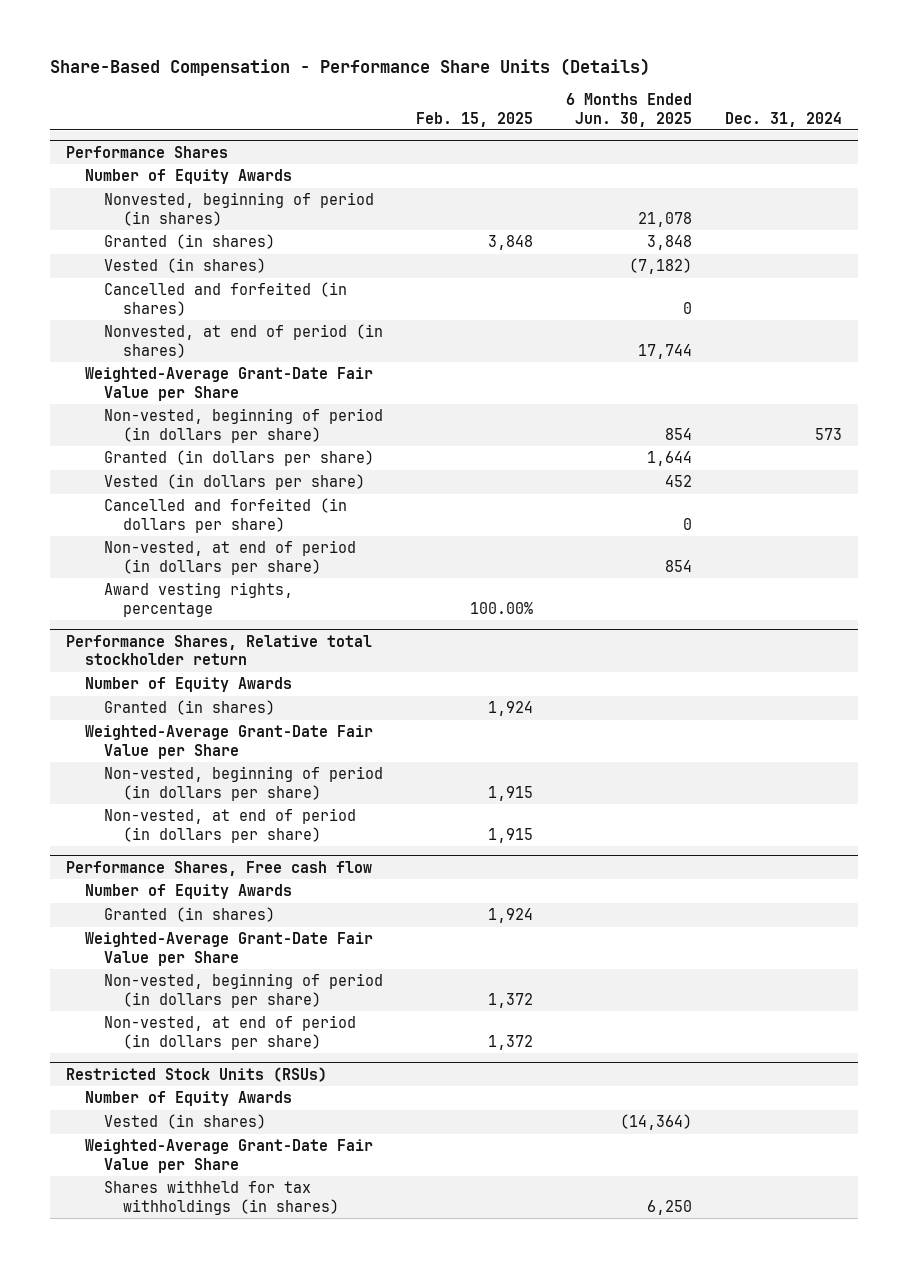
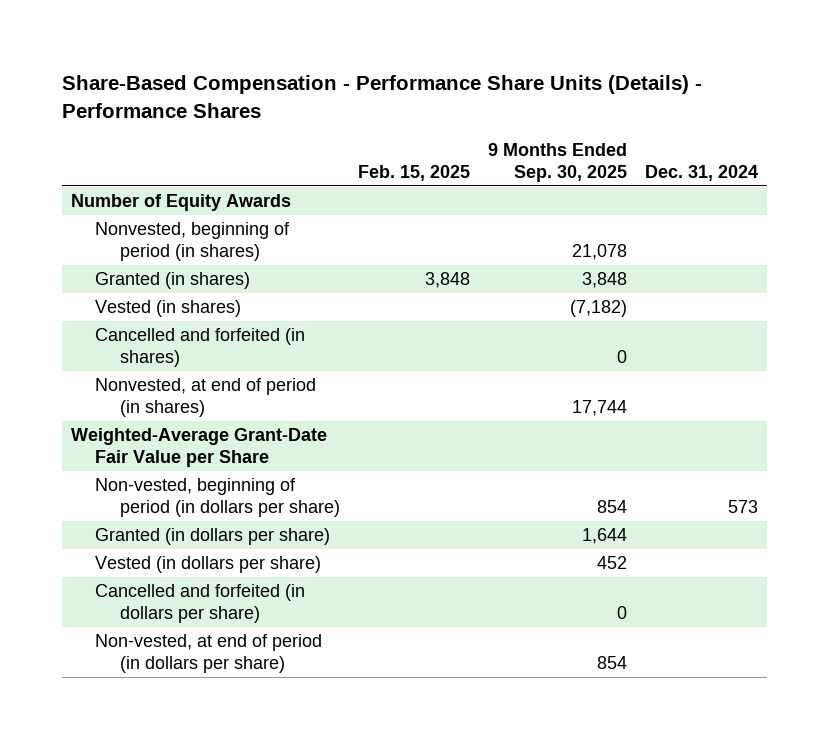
[49,57,650,76] Share-Based Compensation - Performance Share Units (Details) -> [61,74,702,118] Share-Based Compensation - Performance Share Units (Details) - Performance Shares
[565,92,692,127] 6 Months Ended Jun. 30, 2025 -> none
none -> [488,142,628,182] 9 Months Ended Sep. 30, 2025
[66,145,229,158] Performance Shares -> none
[103,582,293,617] Award vesting rights, percentage -> none
[66,634,373,666] Performance Shares, Relative total stockholder return -> none
[84,677,292,693] Number of Equity Awards -> none
[103,700,275,716] Granted (in shares) -> none
[84,725,373,759] Weighted-Average Grant-Date Fair Value per Share -> none
[103,766,383,801] Non-vested, beginning of period (in dollars per share) -> none
[103,808,356,843] Non-vested, at end of period (in dollars per share) -> none
[66,860,373,876] Performance Shares, Free cash flow -> none
[84,884,292,900] Number of Equity Awards -> none
[103,907,275,923] Granted (in shares) -> none
[84,932,373,966] Weighted-Average Grant-Date Fair Value per Share -> none
[103,973,383,1008] Non-vested, beginning of period (in dollars per share) -> none
[103,1015,356,1050] Non-vested, at end of period (in dollars per share) -> none
[66,1066,328,1082] Restricted Stock Units (RSUs) -> none
[84,1091,292,1107] Number of Equity Awards -> none
[103,1114,266,1130] Vested (in shares) -> none
[84,1139,373,1173] Weighted-Average Grant-Date Fair Value per Share -> none
[103,1180,339,1215] Shares withheld for tax withholdings (in shares) -> none

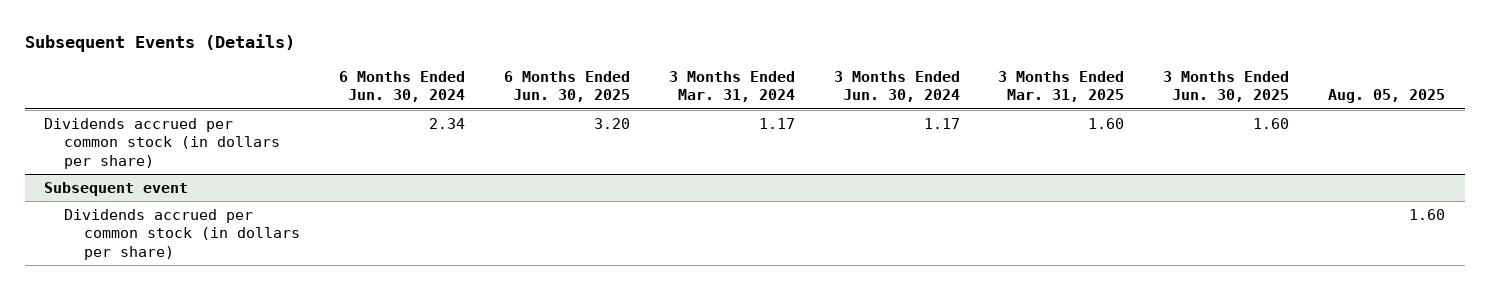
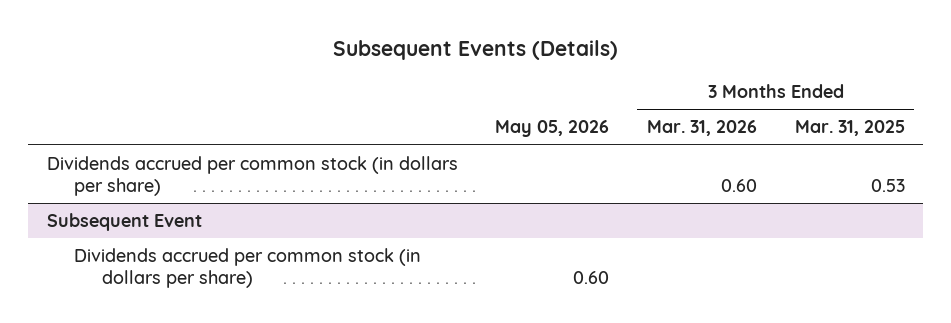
[338,70,465,103] 6 Months Ended Jun. 30, 2024 -> none
[503,70,630,103] 6 Months Ended Jun. 30, 2025 -> none
[668,70,795,103] 3 Months Ended Mar. 31, 2024 -> none
[833,70,960,103] 3 Months Ended Jun. 30, 2024 -> none
[1163,70,1290,103] 3 Months Ended Jun. 30, 2025 -> none
[1328,89,1446,104] Aug. 05, 2025 -> none
none -> [495,120,610,138] May 05, 2026
none -> [646,120,757,137] Mar. 31, 2026
[1088,118,1125,130] 1.60 -> [870,179,905,193] 0.53
[44,182,189,197] Subsequent event -> [46,213,202,232] Subsequent Event

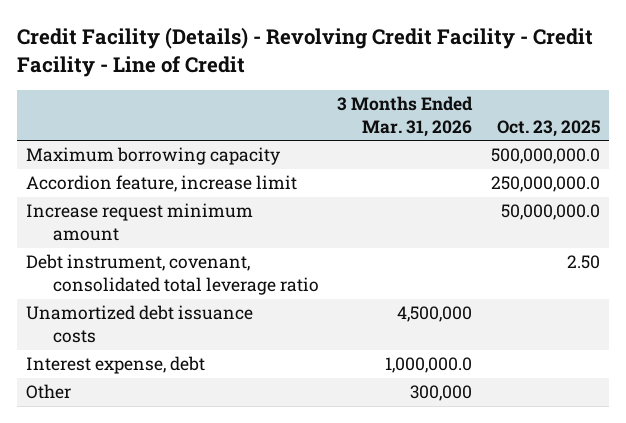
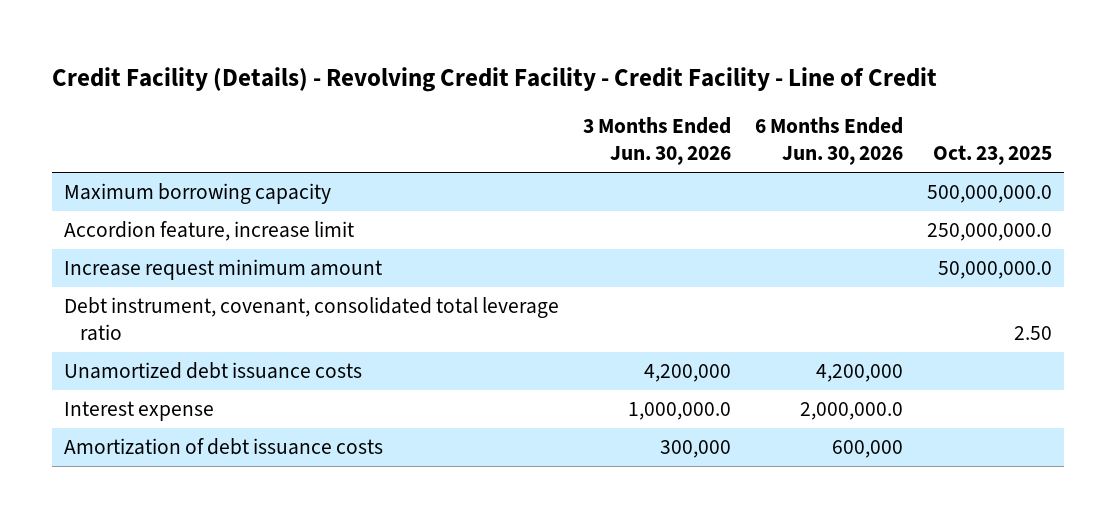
[337,95,474,137] 3 Months Ended Mar. 31, 2026 -> none
none -> [583,117,732,166] 3 Months Ended Jun. 30, 2026
none -> [755,117,904,166] 6 Months Ended Jun. 30, 2026
[26,356,206,375] Interest expense, debt -> [64,400,215,421] Interest expense
[26,384,72,400] Other -> [64,437,384,455] Amortization of debt issuance costs

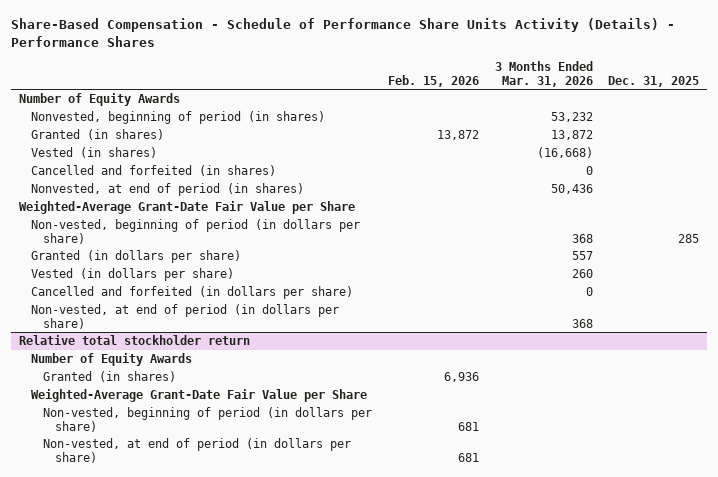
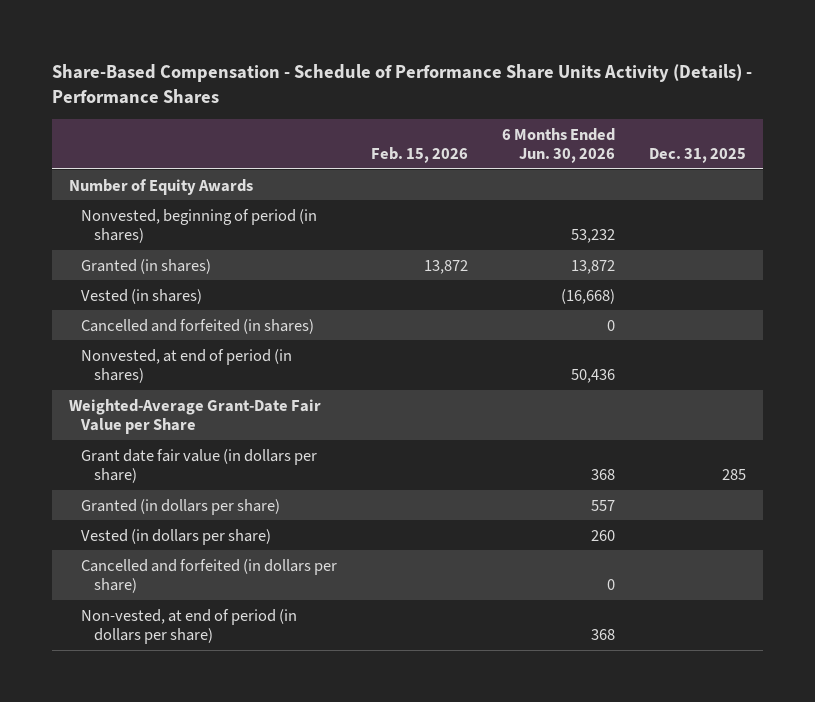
[494,61,593,87] 3 Months Ended Mar. 31, 2026 -> none
none -> [501,127,615,163] 6 Months Ended Jun. 30, 2026
[31,218,361,244] Non-vested, beginning of period (in dollars per share) -> [81,448,318,483] Grant date fair value (in dollars per share)
[19,334,251,345] Relative total stockholder return -> none
[31,352,193,366] Number of Equity Awards -> none
[43,370,177,382] Granted (in shares) -> none
[31,388,368,402] Weighted-Average Grant-Date Fair Value per Share -> none
[43,406,373,432] Non-vested, beginning of period (in dollars per share) -> none
[43,437,352,463] Non-vested, at end of period (in dollars per share) -> none

